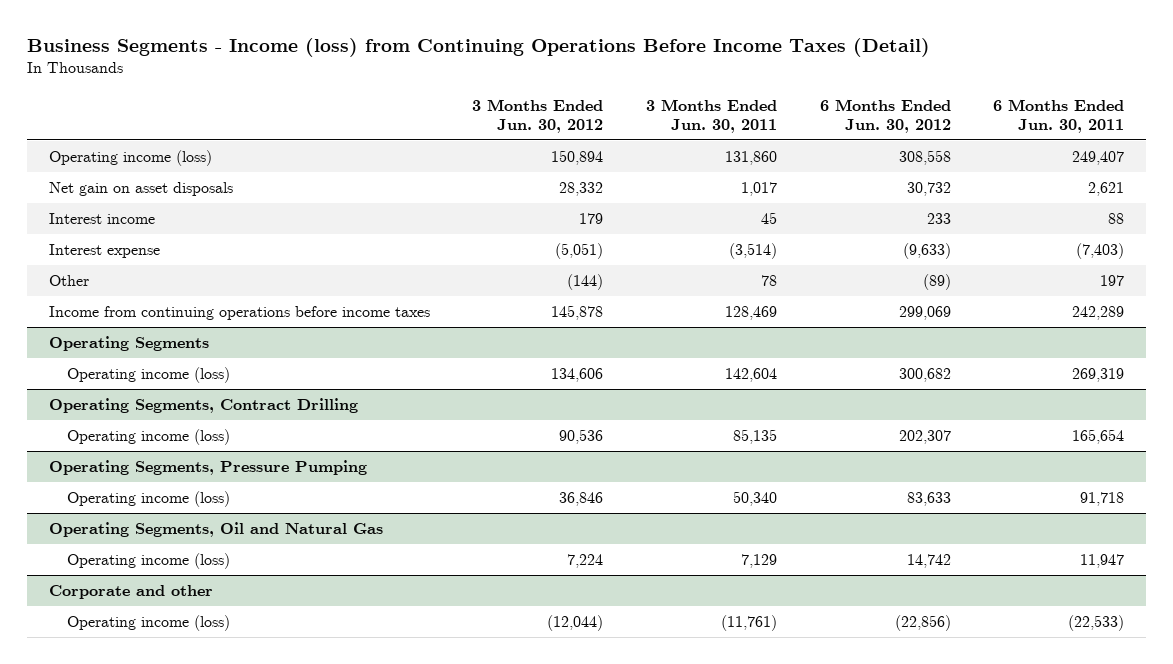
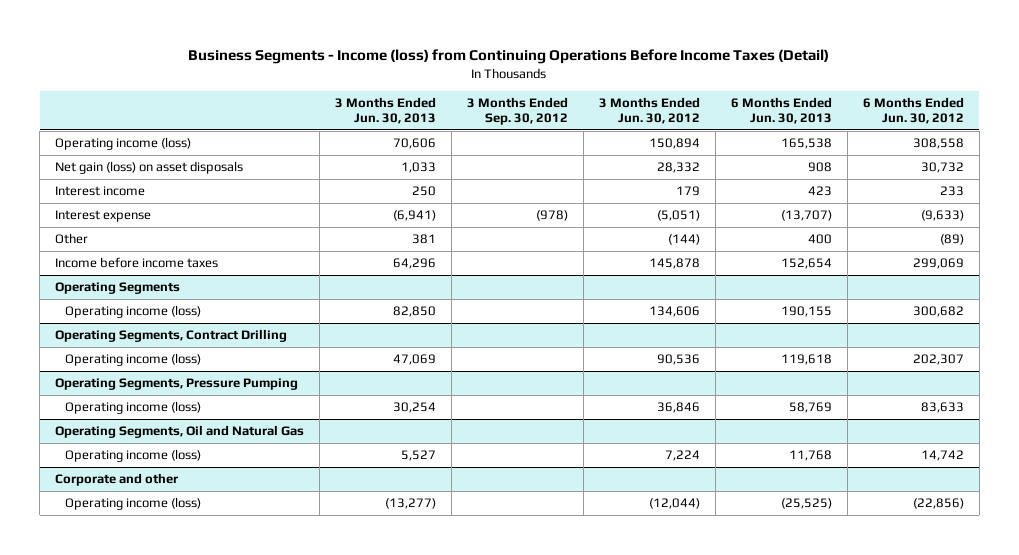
[645,98,777,133] 3 Months Ended Jun. 30, 2011 -> none
[993,98,1125,133] 6 Months Ended Jun. 30, 2011 -> none
none -> [335,96,437,125] 3 Months Ended Jun. 30, 2013
none -> [466,96,568,126] 3 Months Ended Sep. 30, 2012
none -> [730,96,832,125] 6 Months Ended Jun. 30, 2013
[48,182,233,197] Net gain on asset disposals -> [55,161,244,175] Net gain (loss) on asset disposals
[48,306,430,321] Income from continuing operations before income taxes -> [55,257,219,269] Income before income taxes

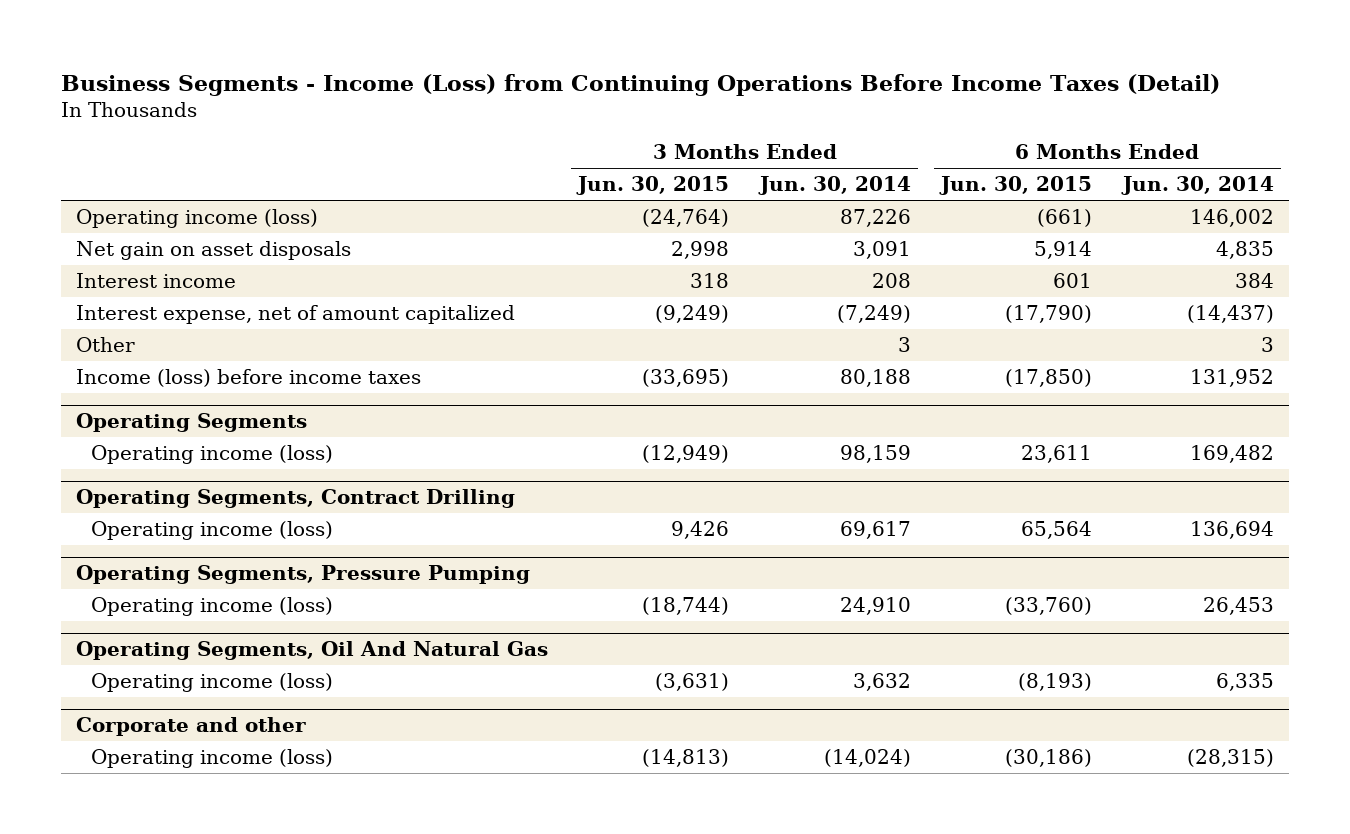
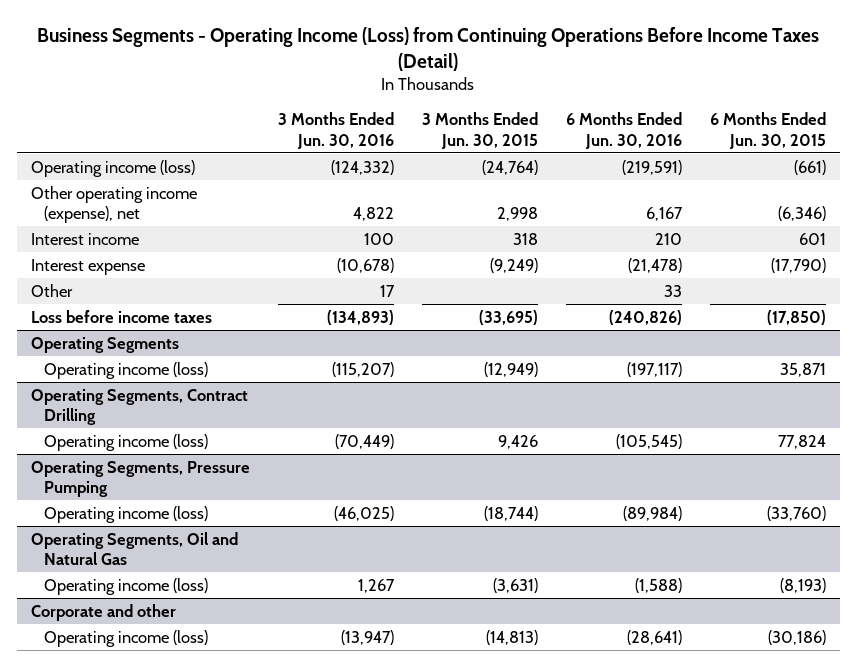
[60,73,1220,96] Business Segments - Income (Loss) from Continuing Operations Before Income Taxes (Detail) -> [37,27,820,71] Business Segments - Operating Income (Loss) from Continuing Operations Before Income Taxes (Detail)
[757,176,911,196] Jun. 30, 2014 -> none
[1120,176,1274,196] Jun. 30, 2014 -> none
none -> [277,112,394,149] 3 Months Ended Jun. 30, 2016
none -> [565,112,682,149] 6 Months Ended Jun. 30, 2016
[75,241,351,261] Net gain on asset disposals -> none
none -> [30,185,197,224] Other operating income (expense), net
[75,305,515,325] Interest expense, net of amount capitalized -> [30,258,145,275] Interest expense
[75,369,421,388] Income (loss) before income taxes -> [30,309,212,323] Loss before income taxes
[1021,445,1093,464] 23,611 -> [779,362,826,377] 35,871
[1021,521,1093,540] 65,564 -> [777,434,826,449] 77,824
[75,641,548,661] Operating Segments, Oil And Natural Gas -> [30,531,238,566] Operating Segments, Oil and Natural Gas

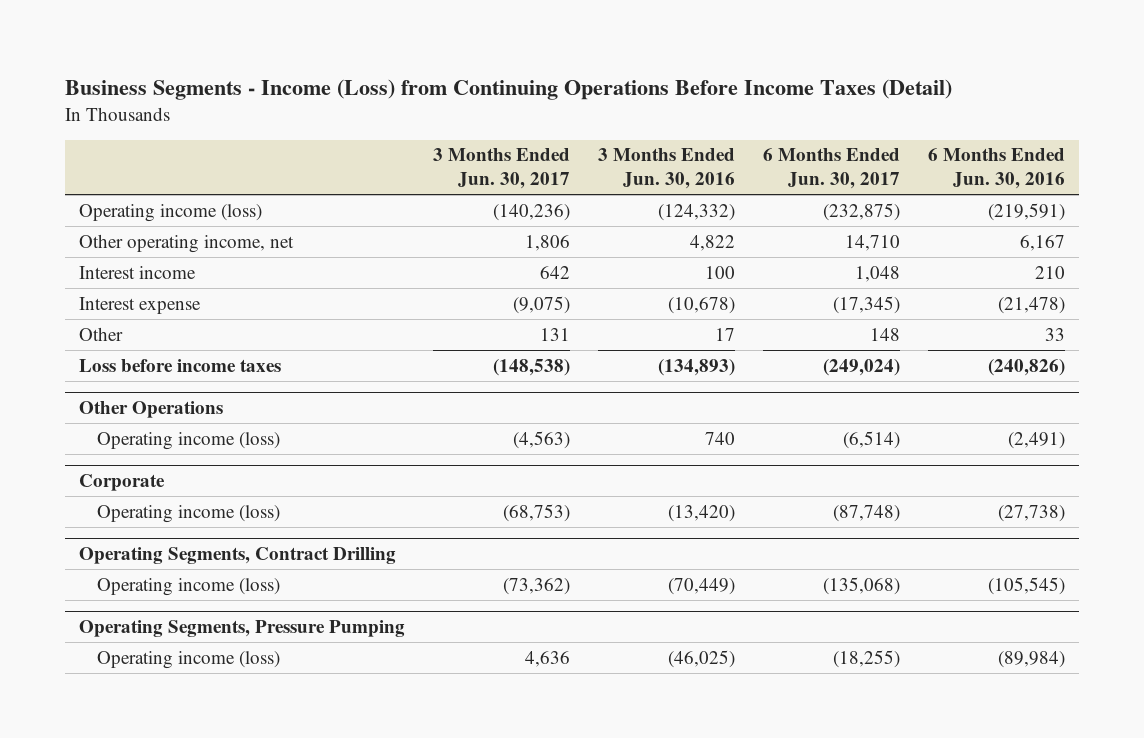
[37,27,820,71] Business Segments - Operating Income (Loss) from Continuing Operations Before Income Taxes (Detail) -> [64,78,952,100] Business Segments - Income (Loss) from Continuing Operations Before Income Taxes (Detail)
[421,112,538,149] 3 Months Ended Jun. 30, 2015 -> none
[709,112,826,149] 6 Months Ended Jun. 30, 2015 -> none
none -> [432,148,570,190] 3 Months Ended Jun. 30, 2017
none -> [762,148,900,190] 6 Months Ended Jun. 30, 2017
[30,185,197,224] Other operating income (expense), net -> [78,233,294,253] Other operating income, net
[30,336,179,353] Operating Segments -> none
none -> [78,401,223,419] Other Operations
[331,361,394,377] (115,207) -> [704,431,735,445] 740
[626,361,682,377] (197,117) -> [1007,431,1065,449] (2,491)
none -> [78,474,165,492] Corporate
none -> [96,504,280,523] Operating income (loss)
[30,531,238,566] Operating Segments, Oil and Natural Gas -> none
[43,577,208,595] Operating income (loss) -> none
[30,603,176,621] Corporate and other -> none
[43,629,208,647] Operating income (loss) -> none

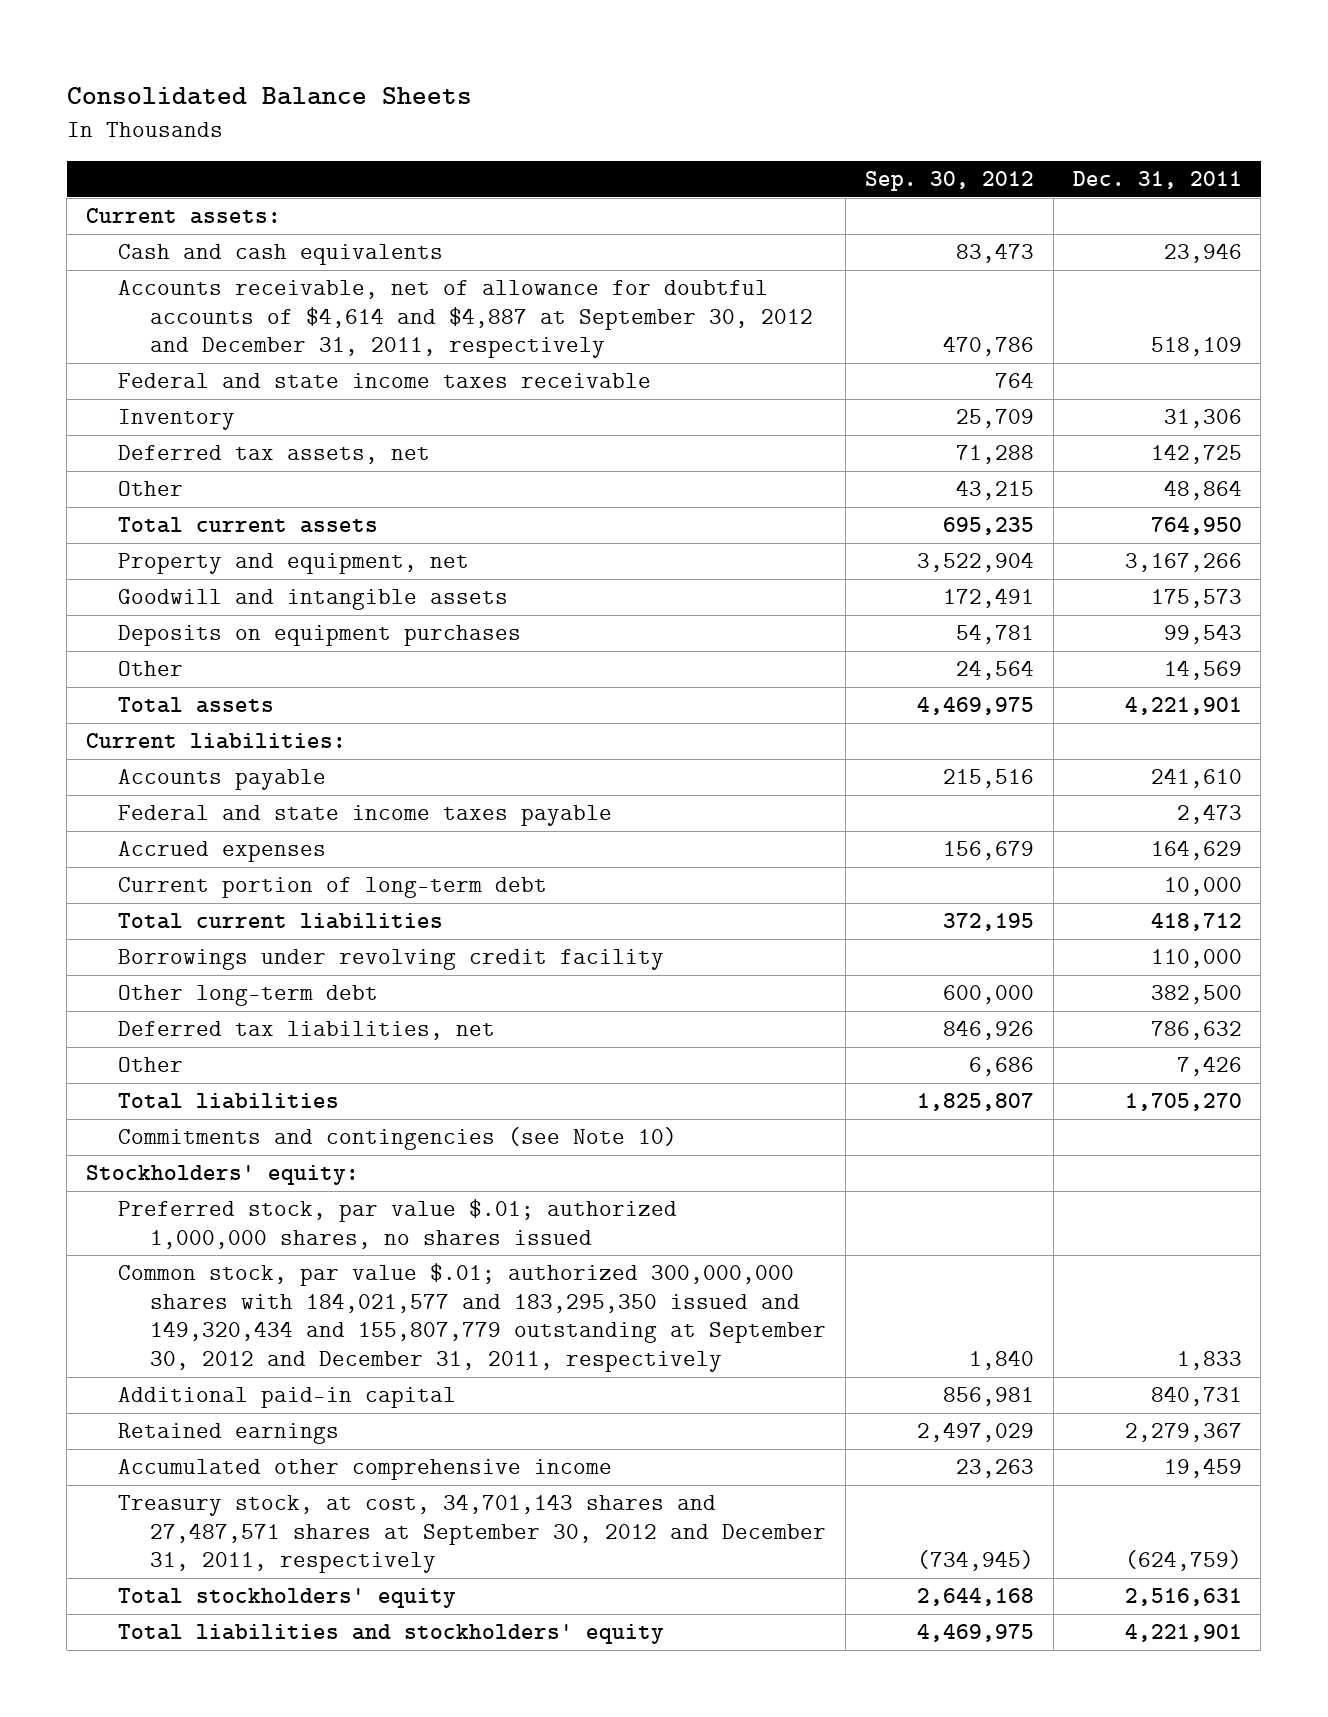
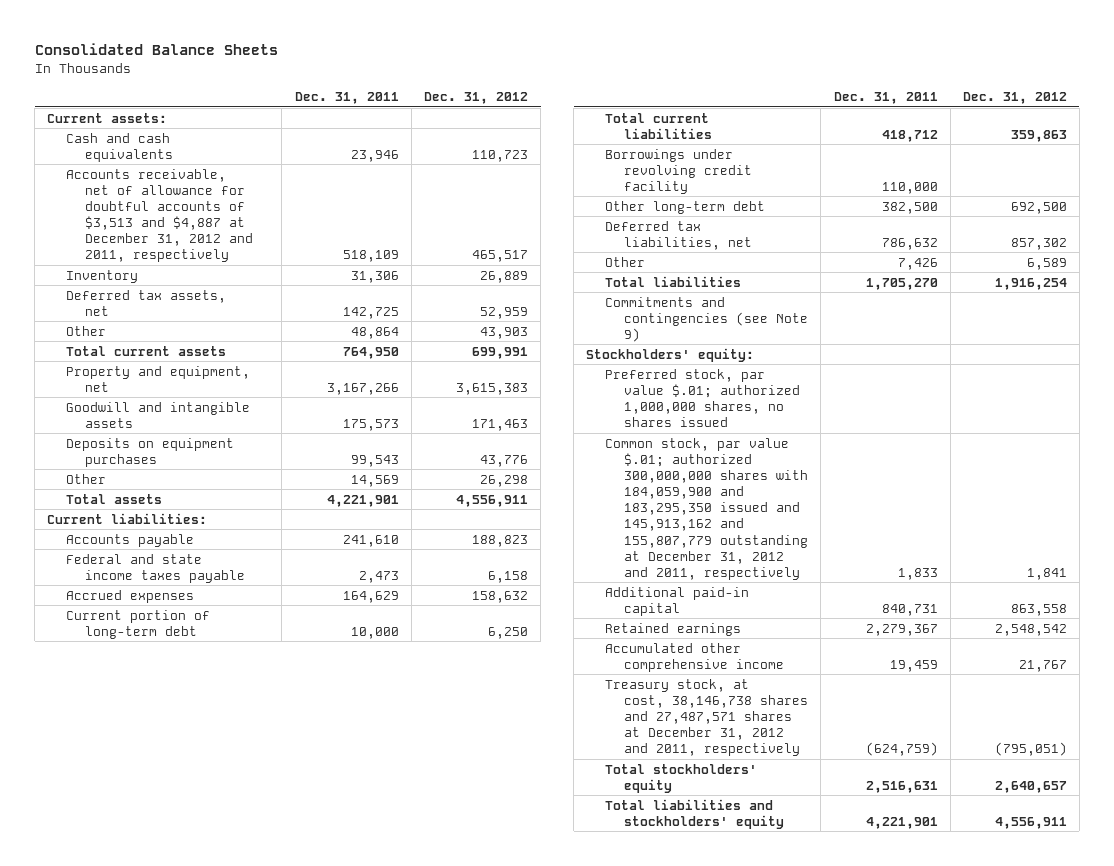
[864,171,1034,192] Sep. 30, 2012 -> none
none -> [423,92,528,105] Dec. 31, 2012
[118,373,652,389] Federal and state income taxes receivable -> none
[118,280,814,359] Accounts receivable, net of allowance for doubtful accounts of $4,614 and $4,887 at September 30, 2012 and December 31, 2011, respectively -> [66,168,254,263] Accounts receivable, net of allowance for doubtful accounts of $3,513 and $4,887 at December 31, 2012 and 2011, respectively
[118,1127,678,1151] Commitments and contingencies (see Note 10) -> [605,296,809,343] Commitments and contingencies (see Note 9)
[118,1263,827,1373] Common stock, par value $.01; authorized 300,000,000 shares with 184,021,577 and 183,295,350 issued and 149,320,434 and 155,807,779 outstanding at September 30, 2012 and December 31, 2011, respectively -> [605,437,809,580] Common stock, par value $.01; authorized 300,000,000 shares with 184,059,900 and 183,295,350 issued and 145,913,162 and 155,807,779 outstanding at December 31, 2012 and 2011, respectively
[118,1494,827,1574] Treasury stock, at cost, 34,701,143 shares and 27,487,571 shares at September 30, 2012 and December 31, 2011, respectively -> [605,678,809,757] Treasury stock, at cost, 38,146,738 shares and 27,487,571 shares at December 31, 2012 and 2011, respectively

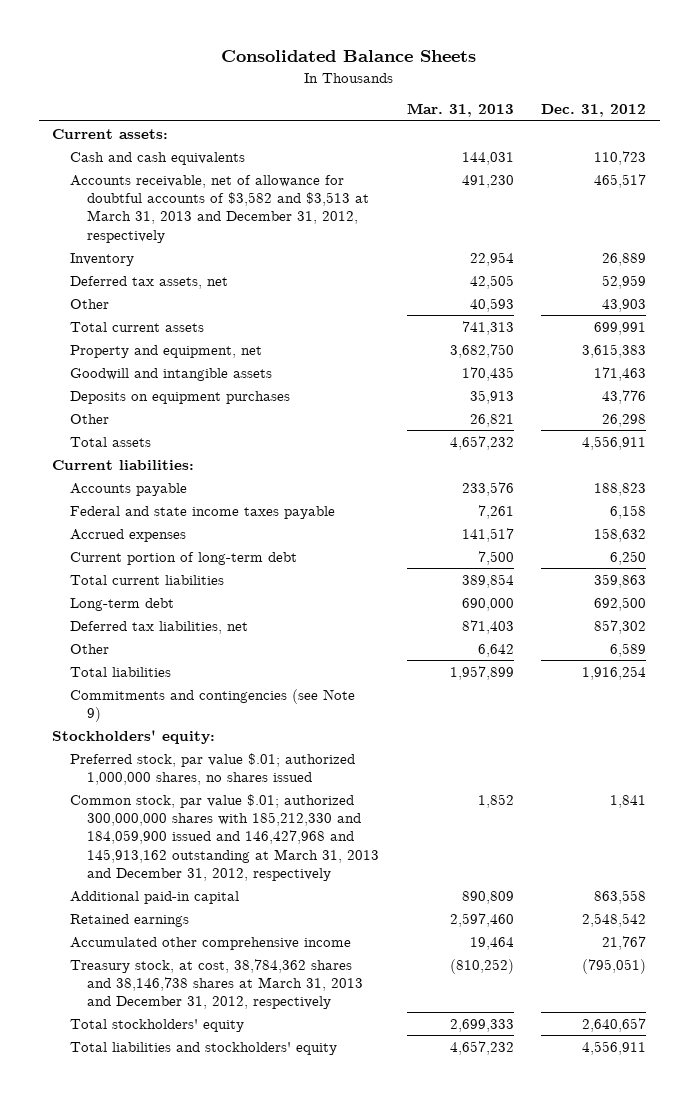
[294,92,399,105] Dec. 31, 2011 -> none
none -> [406,103,514,118] Mar. 31, 2013
[66,168,254,263] Accounts receivable, net of allowance for doubtful accounts of $3,513 and $4,887 at December 31, 2012 and 2011, respectively -> [69,174,370,243] Accounts receivable, net of allowance for doubtful accounts of $3,582 and $3,513 at March 31, 2013 and December 31, 2012, respectively
[605,148,753,195] Borrowings under revolving credit facility -> none
[605,200,766,214] Other long-term debt -> [69,597,174,611] Long-term debt
[605,437,809,580] Common stock, par value $.01; authorized 300,000,000 shares with 184,059,900 and 183,295,350 issued and 145,913,162 and 155,807,779 outstanding at December 31, 2012 and 2011, respectively -> [69,793,380,882] Common stock, par value $.01; authorized 300,000,000 shares with 185,212,330 and 184,059,900 issued and 146,427,968 and 145,913,162 outstanding at March 31, 2013 and December 31, 2012, respectively
[605,678,809,757] Treasury stock, at cost, 38,146,738 shares and 27,487,571 shares at December 31, 2012 and 2011, respectively -> [69,958,364,1010] Treasury stock, at cost, 38,784,362 shares and 38,146,738 shares at March 31, 2013 and December 31, 2012, respectively

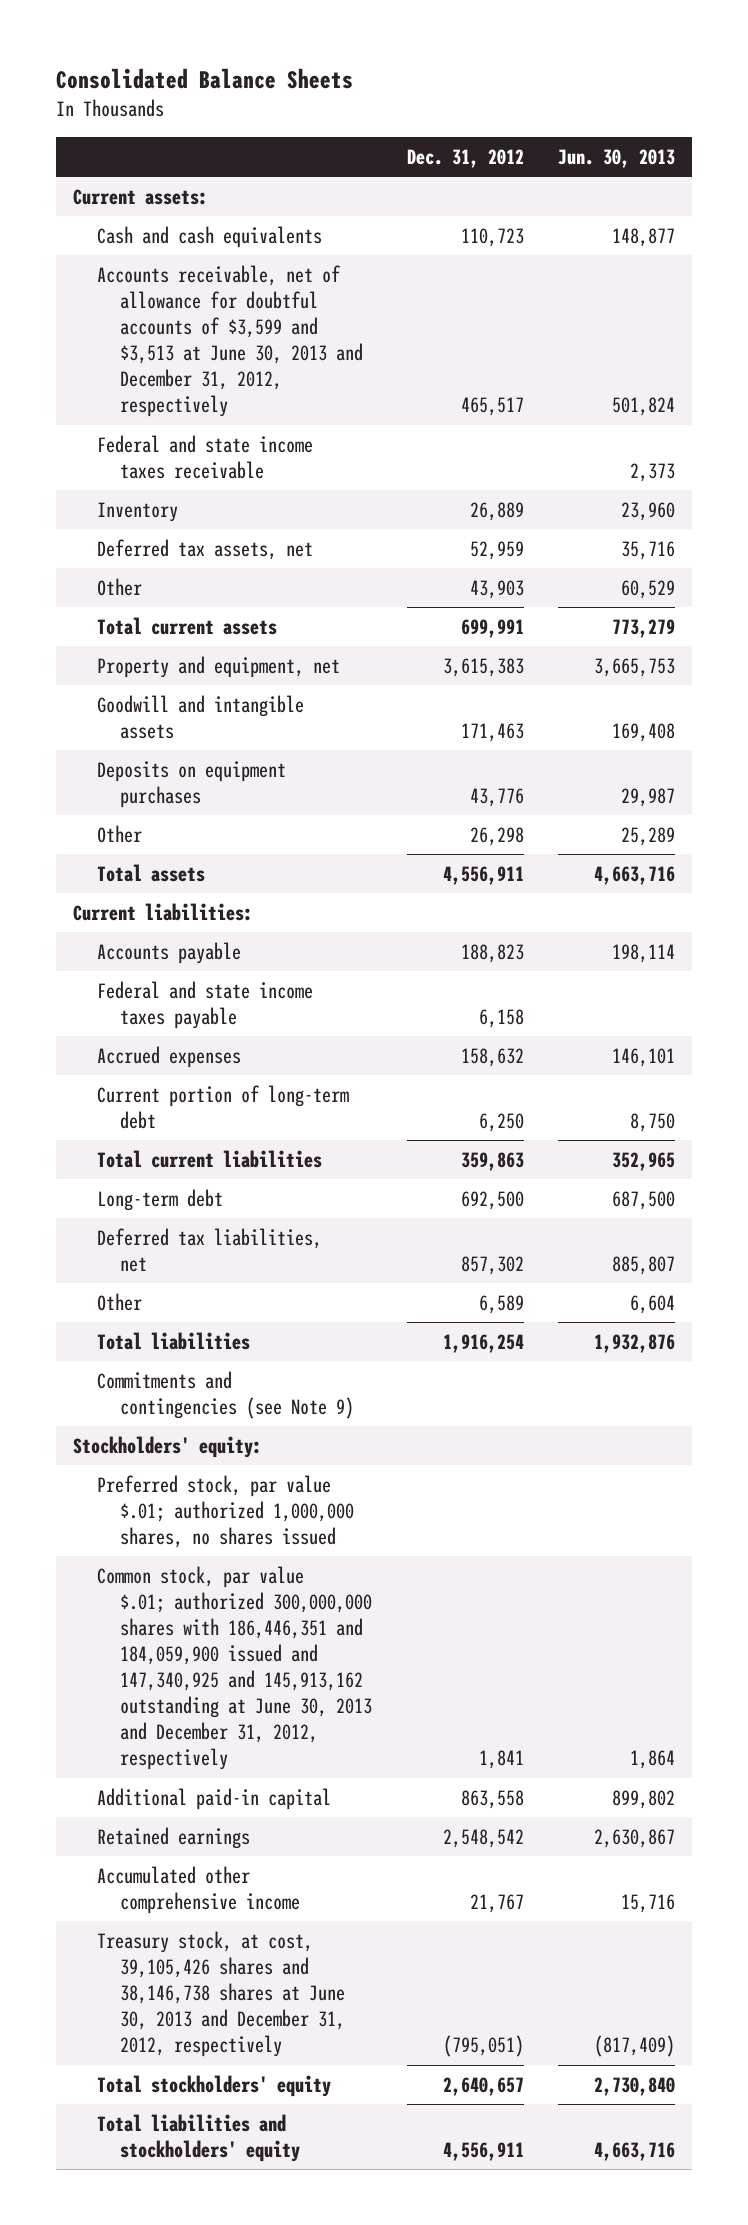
[406,103,514,118] Mar. 31, 2013 -> none
none -> [558,148,676,168] Jun. 30, 2013
[69,174,370,243] Accounts receivable, net of allowance for doubtful accounts of $3,582 and $3,513 at March 31, 2013 and December 31, 2012, respectively -> [96,264,364,418] Accounts receivable, net of allowance for doubtful accounts of $3,599 and $3,513 at June 30, 2013 and December 31, 2012, respectively
none -> [96,434,313,479] Federal and state income taxes receivable
[69,793,380,882] Common stock, par value $.01; authorized 300,000,000 shares with 185,212,330 and 184,059,900 issued and 146,427,968 and 145,913,162 outstanding at March 31, 2013 and December 31, 2012, respectively -> [96,1565,373,1771] Common stock, par value $.01; authorized 300,000,000 shares with 186,446,351 and 184,059,900 issued and 147,340,925 and 145,913,162 outstanding at June 30, 2013 and December 31, 2012, respectively
[69,958,364,1010] Treasury stock, at cost, 38,784,362 shares and 38,146,738 shares at March 31, 2013 and December 31, 2012, respectively -> [96,1930,346,2058] Treasury stock, at cost, 39,105,426 shares and 38,146,738 shares at June 30, 2013 and December 31, 2012, respectively

